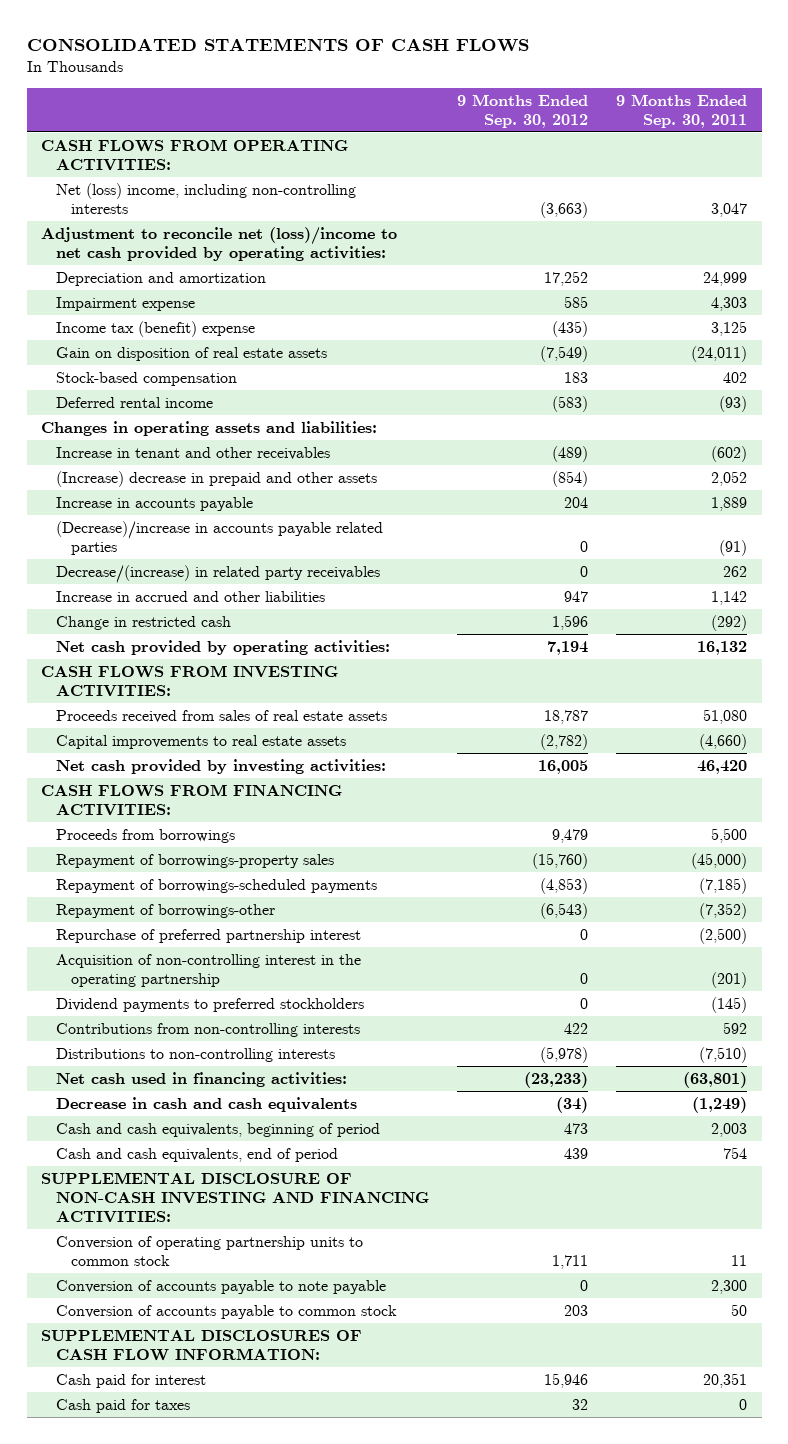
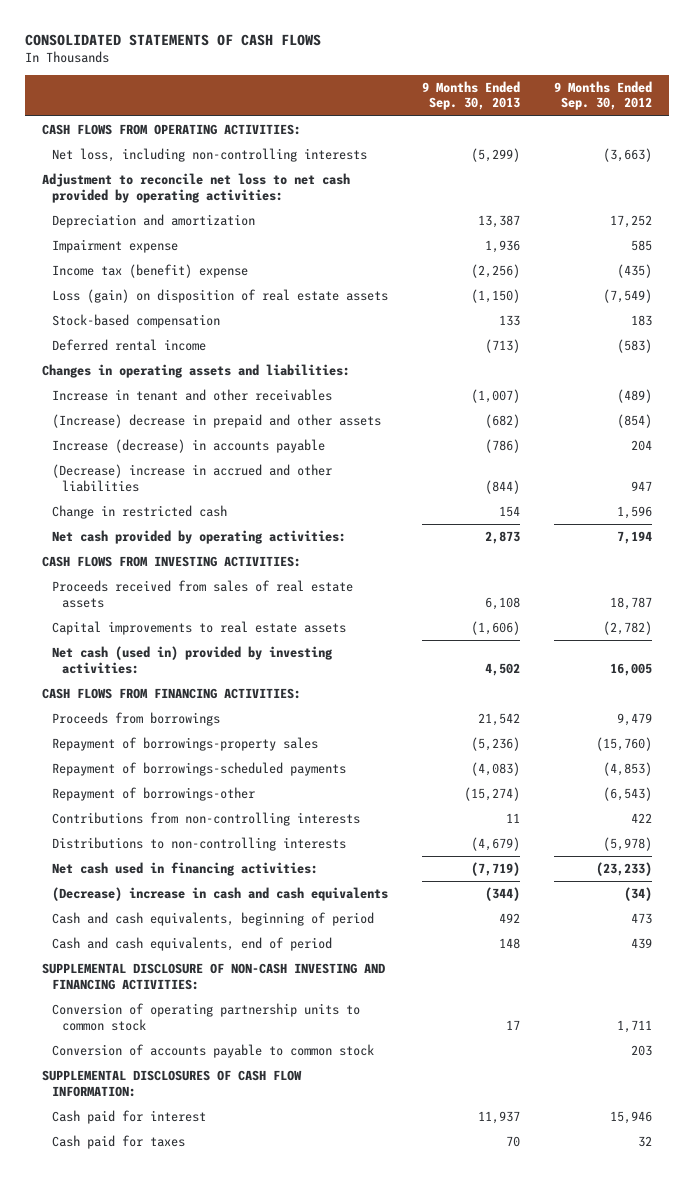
[616,93,748,129] 9 Months Ended Sep. 30, 2011 -> none
none -> [422,81,521,111] 9 Months Ended Sep. 30, 2013
[55,182,356,215] Net (loss) income, including non-controlling interests -> [52,148,368,163] Net loss, including non-controlling interests
[40,226,397,262] Adjustment to reconcile net (loss)/income to net cash provided by operating activities: -> [41,173,350,203] Adjustment to reconcile net loss to net cash provided by operating activities:
[55,346,327,361] Gain on disposition of real estate assets -> [52,289,389,304] Loss (gain) on disposition of real estate assets
[55,520,383,556] (Decrease)/increase in accounts payable related parties -> none
[55,564,380,583] Decrease/(increase) in related party receivables -> none
[55,496,253,511] Increase in accounts payable -> [52,439,326,454] Increase (decrease) in accounts payable
[55,590,325,602] Increase in accrued and other liabilities -> [52,464,333,492] (Decrease) increase in accrued and other liabilities
[55,758,386,774] Net cash provided by investing activities: -> [52,646,334,674] Net cash (used in) provided by investing activities:
[55,928,361,943] Repurchase of preferred partnership interest -> none
[55,953,361,988] Acquisition of non-controlling interest in the operating partnership -> none
[55,997,364,1012] Dividend payments to preferred stockholders -> none
[55,1096,357,1112] Decrease in cash and cash equivalents -> [52,887,389,902] (Decrease) increase in cash and cash equivalents
[55,1279,386,1294] Conversion of accounts payable to note payable -> none

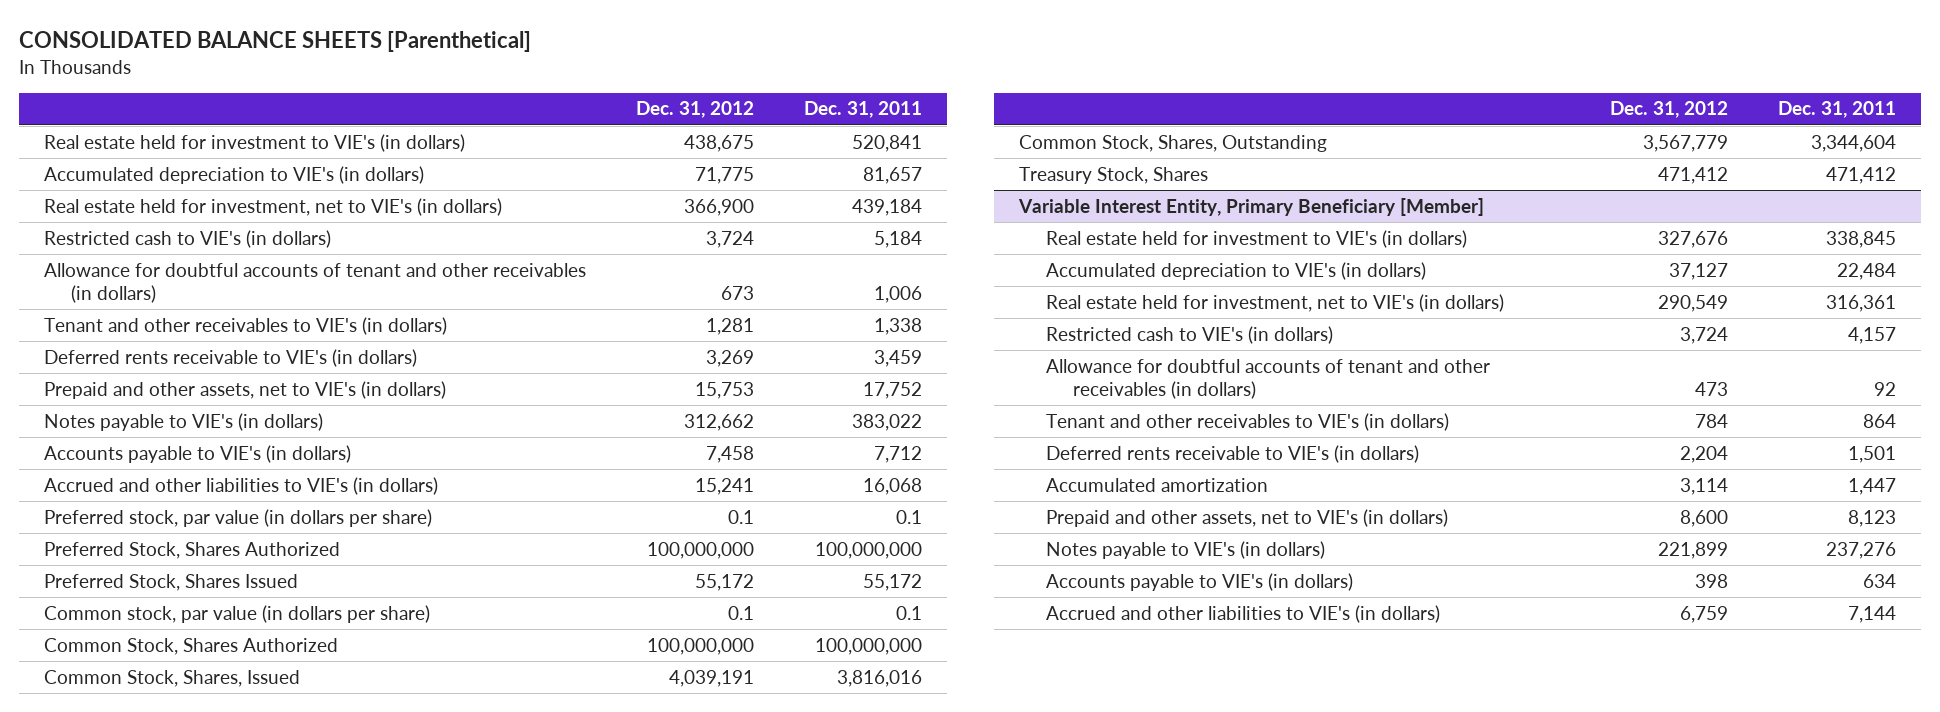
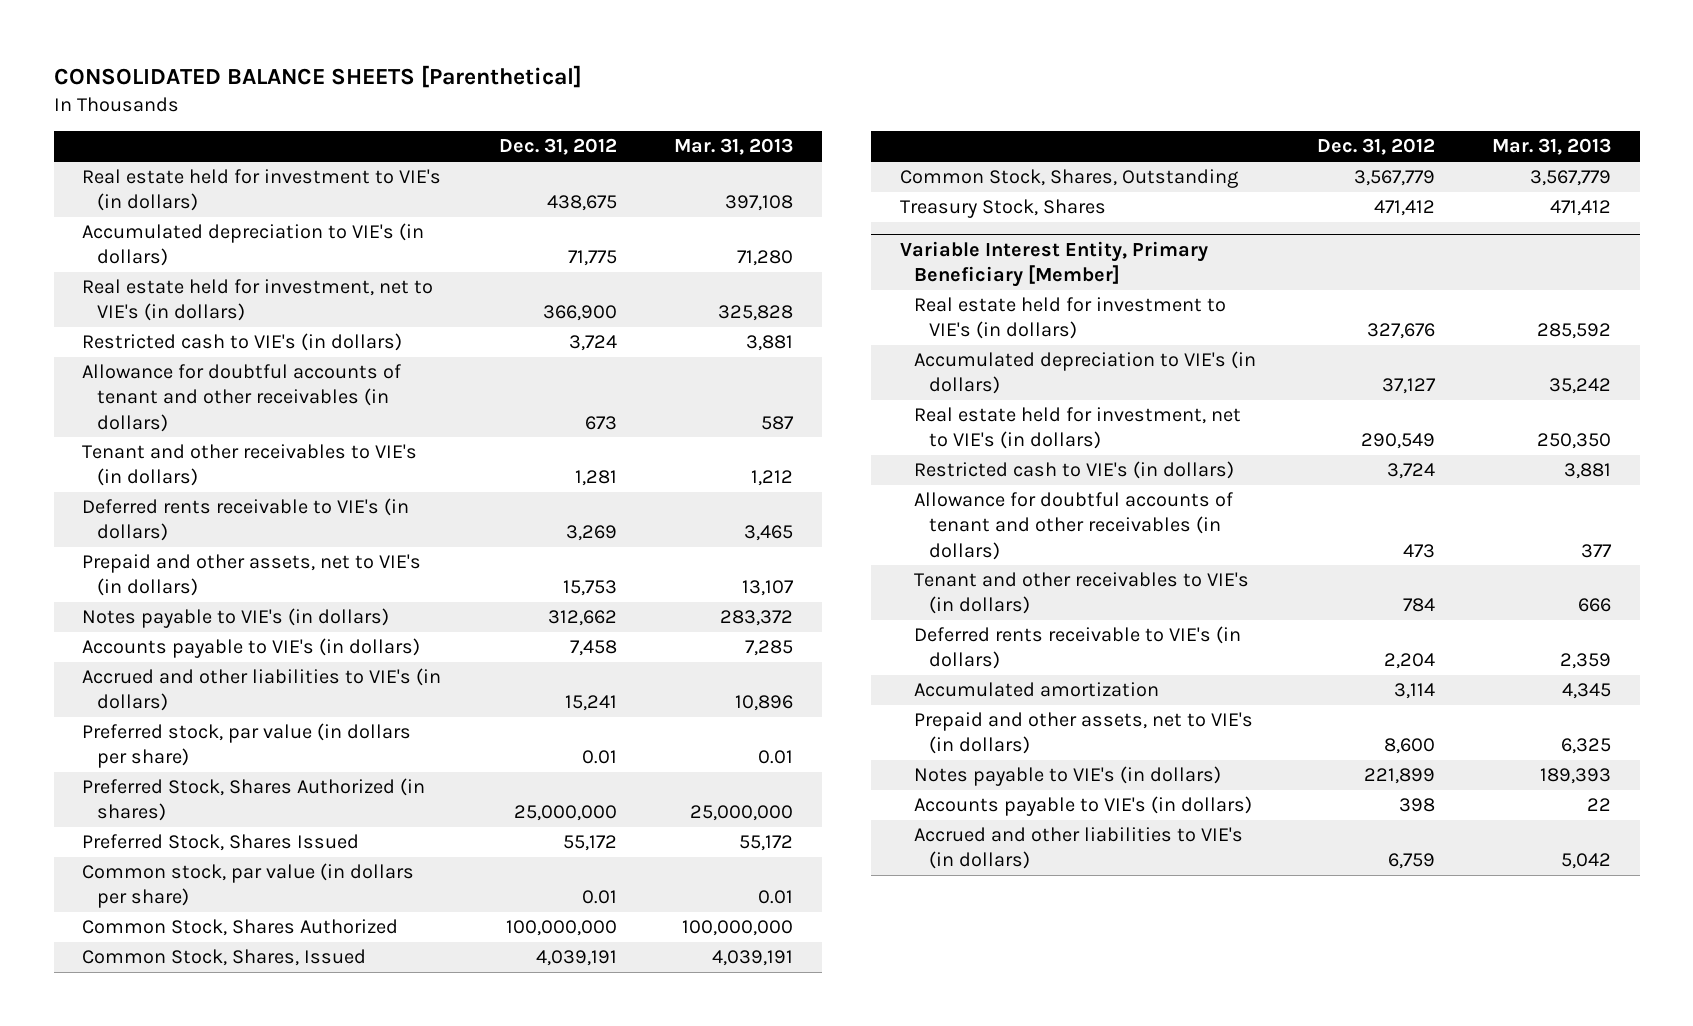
[803,101,922,119] Dec. 31, 2011 -> none
none -> [674,138,794,156] Mar. 31, 2013
[727,509,754,524] 0.1 -> [581,750,617,765] 0.01
[43,541,340,559] Preferred Stock, Shares Authorized -> [82,778,426,822] Preferred Stock, Shares Authorized (in shares)
[646,541,754,559] 100,000,000 -> [513,805,617,822] 25,000,000
[727,605,754,620] 0.1 -> [581,890,617,905] 0.01

